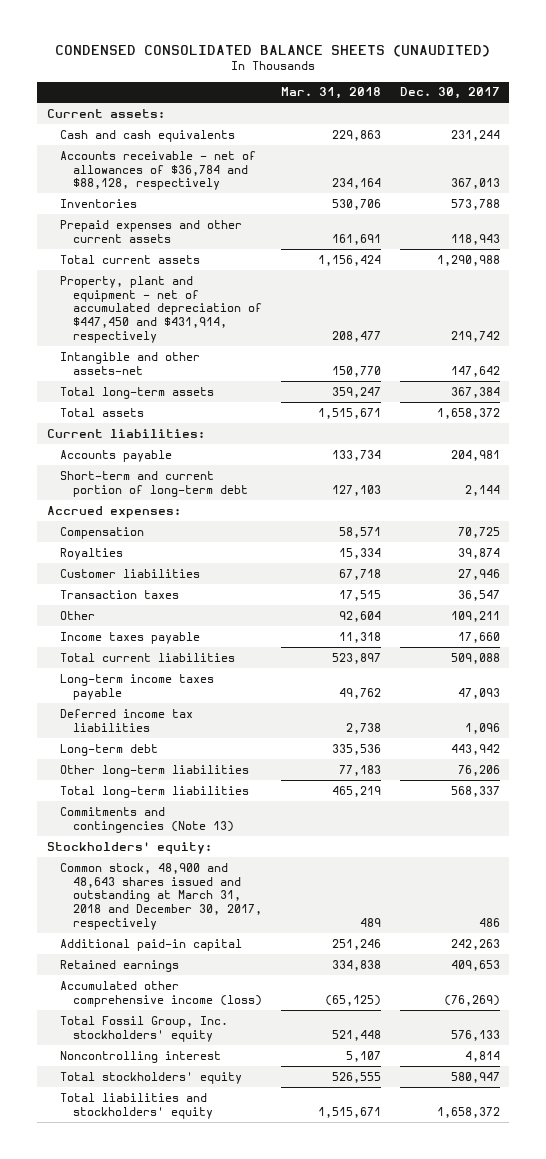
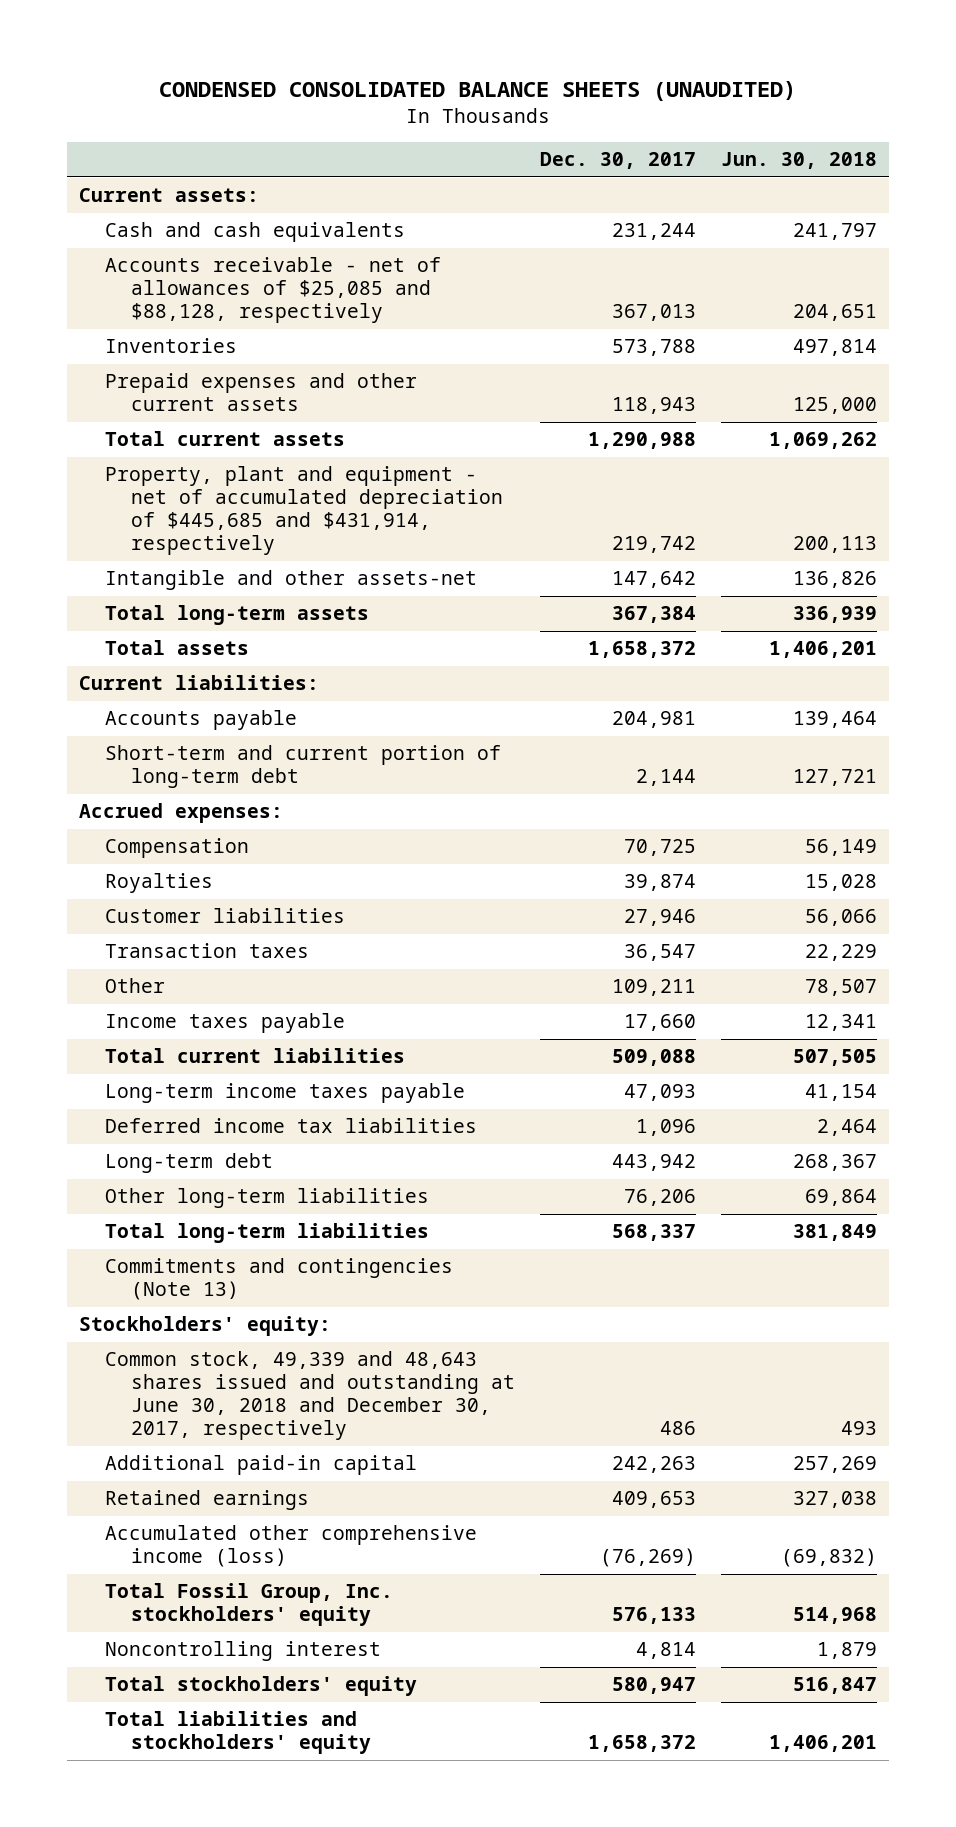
[280,87,381,100] Mar. 31, 2018 -> none
none -> [720,152,877,170] Jun. 30, 2018
[59,150,256,191] Accounts receivable - net of allowances of $36,784 and $88,128, respectively -> [105,257,442,324] Accounts receivable - net of allowances of $25,085 and $88,128, respectively
[59,275,263,344] Property, plant and equipment - net of accumulated depreciation of $447,450 and $431,914, respectively -> [105,466,504,556] Property, plant and equipment - net of accumulated depreciation of $445,685 and $431,914, respectively
[59,862,263,931] Common stock, 48,900 and 48,643 shares issued and outstanding at March 31, 2018 and December 30, 2017, respectively -> [105,1351,516,1441] Common stock, 49,339 and 48,643 shares issued and outstanding at June 30, 2018 and December 30, 2017, respectively

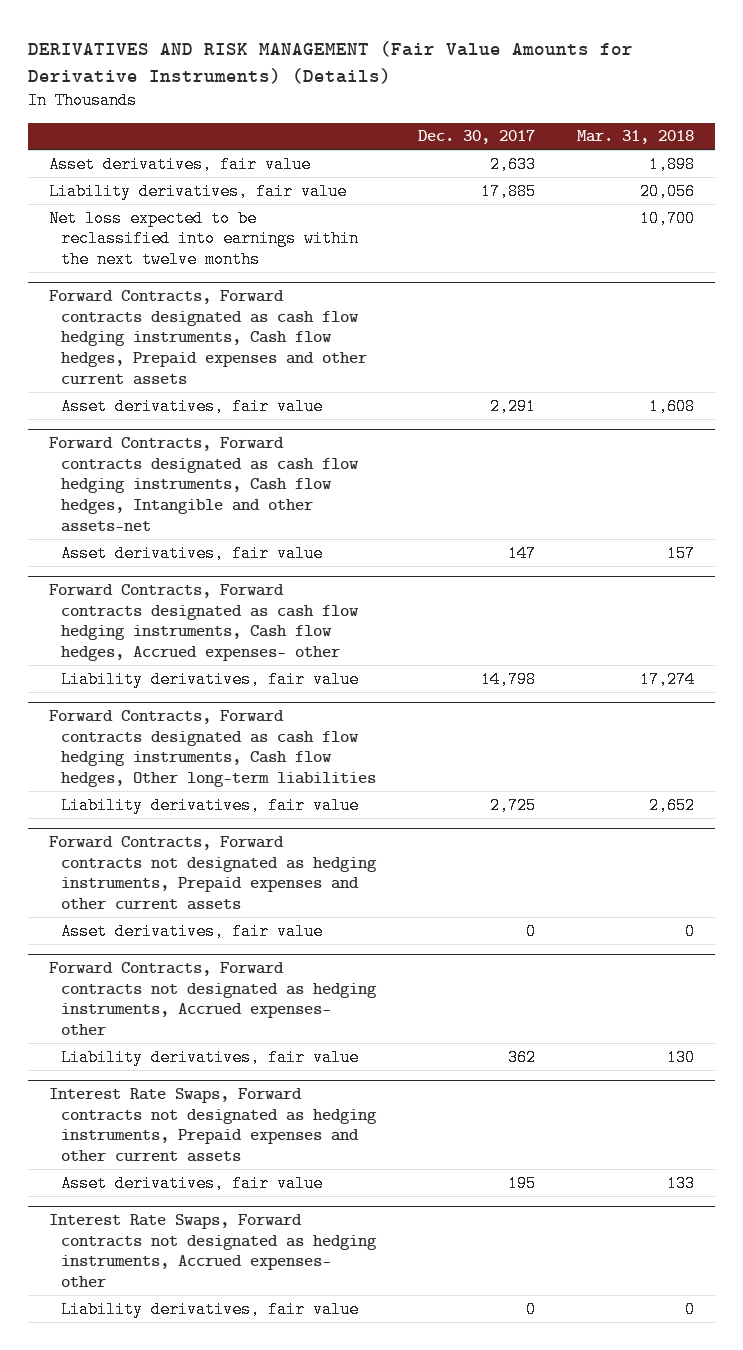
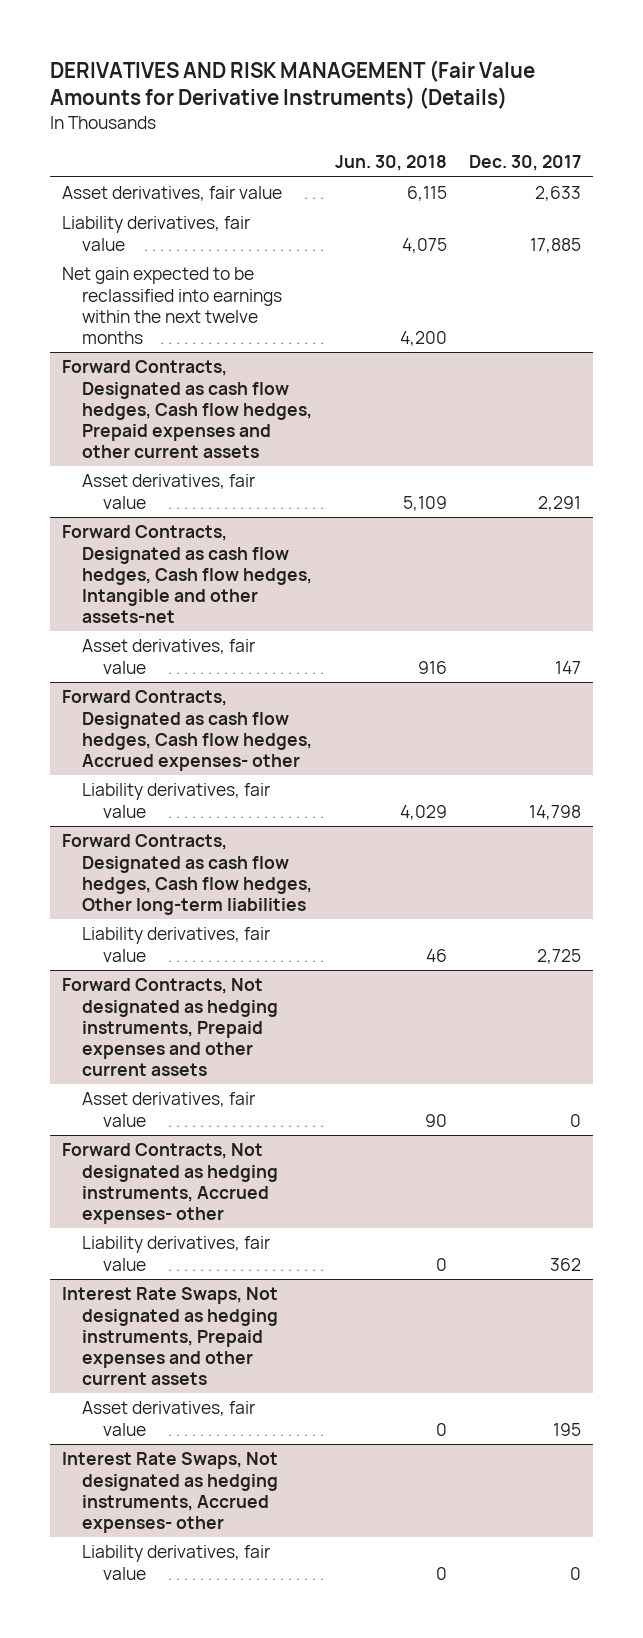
[577,130,695,145] Mar. 31, 2018 -> none
none -> [334,155,447,172] Jun. 30, 2018
[48,209,360,268] Net loss expected to be reclassified into earnings within the next twelve months -> [61,267,283,344] Net gain expected to be reclassified into earnings within the next twelve months
[48,289,368,385] Forward Contracts, Forward contracts designated as cash flow hedging instruments, Cash flow hedges, Prepaid expenses and other current assets -> [61,360,313,458] Forward Contracts, Designated as cash flow hedges, Cash flow hedges, Prepaid expenses and other current assets
[48,436,360,532] Forward Contracts, Forward contracts designated as cash flow hedging instruments, Cash flow hedges, Intangible and other assets-net -> [61,525,313,623] Forward Contracts, Designated as cash flow hedges, Cash flow hedges, Intangible and other assets-net
[48,583,360,661] Forward Contracts, Forward contracts designated as cash flow hedging instruments, Cash flow hedges, Accrued expenses- other -> [61,690,313,771] Forward Contracts, Designated as cash flow hedges, Cash flow hedges, Accrued expenses- other
[48,709,377,787] Forward Contracts, Forward contracts designated as cash flow hedging instruments, Cash flow hedges, Other long-term liabilities -> [61,834,313,915] Forward Contracts, Designated as cash flow hedges, Cash flow hedges, Other long-term liabilities
[48,835,378,910] Forward Contracts, Forward contracts not designated as hedging instruments, Prepaid expenses and other current assets -> [61,978,279,1076] Forward Contracts, Not designated as hedging instruments, Prepaid expenses and other current assets
[48,961,378,1035] Forward Contracts, Forward contracts not designated as hedging instruments, Accrued expenses- other -> [61,1143,279,1224] Forward Contracts, Not designated as hedging instruments, Accrued expenses- other
[48,1087,378,1162] Interest Rate Swaps, Forward contracts not designated as hedging instruments, Prepaid expenses and other current assets -> [61,1287,279,1385] Interest Rate Swaps, Not designated as hedging instruments, Prepaid expenses and other current assets
[48,1213,378,1287] Interest Rate Swaps, Forward contracts not designated as hedging instruments, Accrued expenses- other -> [61,1452,279,1533] Interest Rate Swaps, Not designated as hedging instruments, Accrued expenses- other

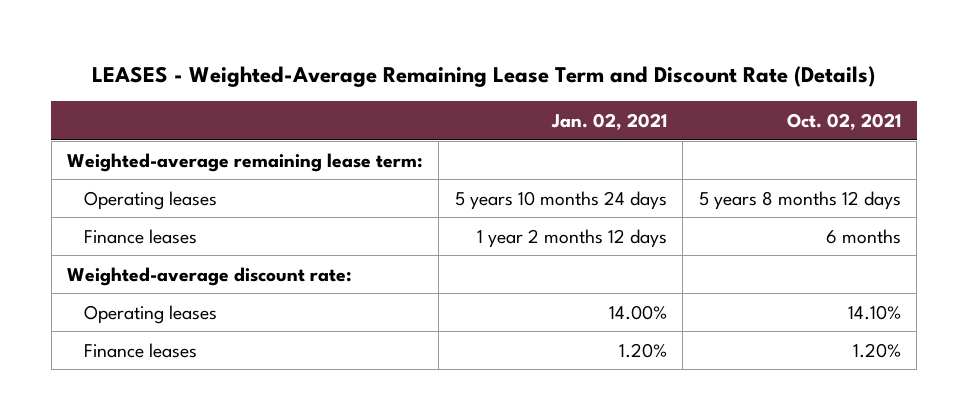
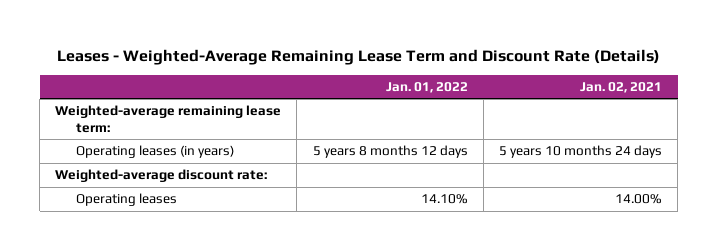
[91,65,875,87] LEASES - Weighted-Average Remaining Lease Term and Discount Rate (Details) -> [56,48,660,65] Leases - Weighted-Average Remaining Lease Term and Discount Rate (Details)
[786,113,901,131] Oct. 02, 2021 -> none
none -> [385,82,468,94] Jan. 01, 2022
[83,228,197,244] Finance leases -> none
[83,190,217,210] Operating leases -> [76,145,235,159] Operating leases (in years)
[83,342,197,358] Finance leases -> none

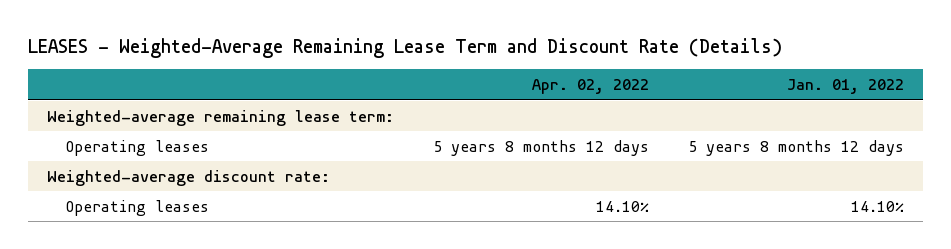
[56,48,660,65] Leases - Weighted-Average Remaining Lease Term and Discount Rate (Details) -> [28,38,783,59] LEASES - Weighted-Average Remaining Lease Term and Discount Rate (Details)
[579,82,662,94] Jan. 02, 2021 -> none
none -> [532,78,650,94] Apr. 02, 2022
[76,145,235,159] Operating leases (in years) -> [65,139,210,156] Operating leases

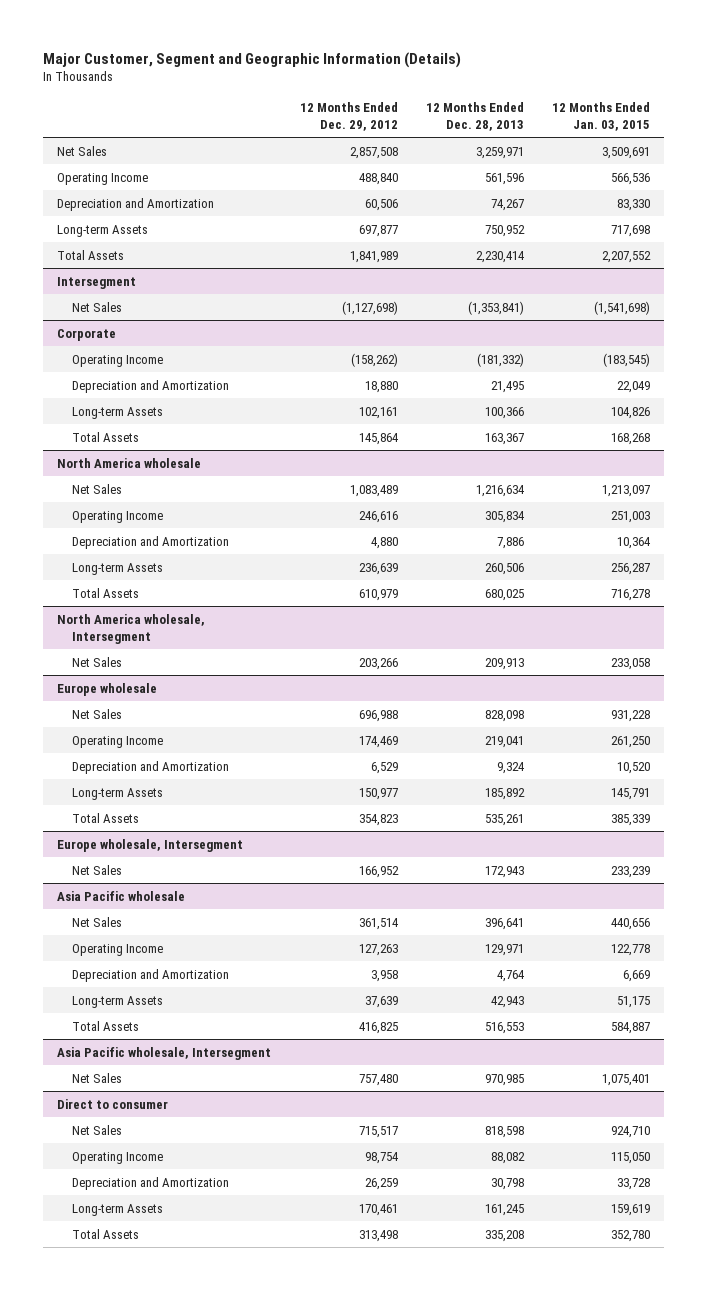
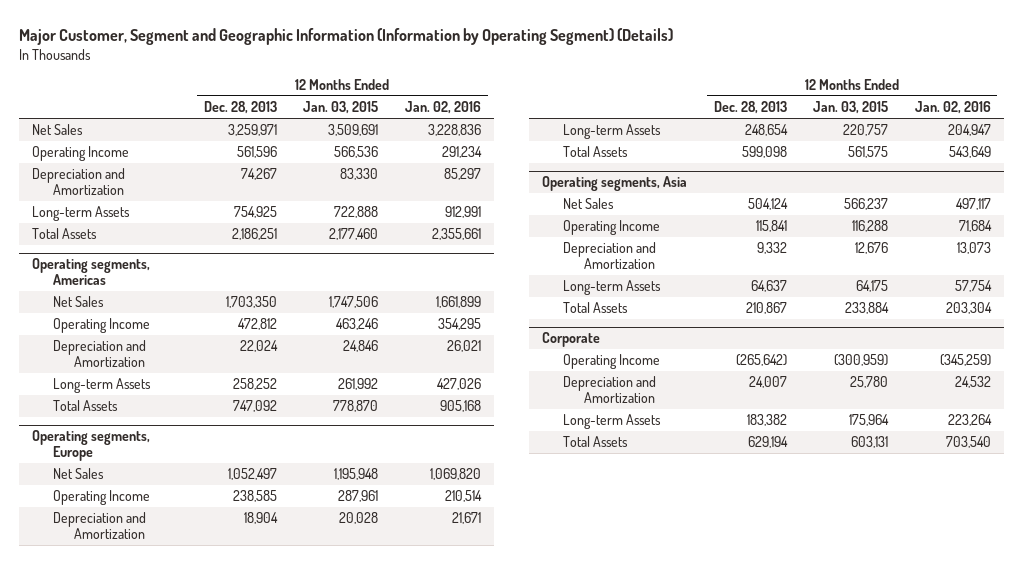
[43,51,462,68] Major Customer, Segment and Geographic Information (Details) -> [19,27,674,45] Major Customer, Segment and Geographic Information (Information by Operating Segment) (Details)
[299,102,398,132] 12 Months Ended Dec. 29, 2012 -> none
none -> [404,101,481,115] Jan. 02, 2016
[57,276,137,289] Intersegment -> none
[484,224,525,237] 750,952 -> [233,206,277,219] 754,925
[611,224,651,237] 717,698 -> [334,206,379,219] 722,888
[475,250,525,263] 2,230,414 -> [231,228,277,241] 2,186,251
[602,250,652,263] 2,207,552 -> [329,228,379,241] 2,177,460
none -> [32,258,151,286] Operating segments, Americas
[467,300,524,315] (1,353,841) -> [225,296,277,309] 1,703,350
[594,300,651,315] (1,541,698) -> [329,296,379,309] 1,747,506
none -> [53,318,151,334] Operating Income
none -> [53,340,147,368] Depreciation and Amortization
none -> [53,378,152,394] Long-term Assets
none -> [53,400,119,412] Total Assets
none -> [32,430,151,462] Operating segments, Europe
none -> [53,468,105,480] Net Sales
none -> [53,490,151,506] Operating Income
none -> [53,512,147,540] Depreciation and Amortization
none -> [563,124,662,140] Long-term Assets
none -> [563,146,629,158] Total Assets
none -> [542,176,688,192] Operating segments, Asia
none -> [563,198,615,210] Net Sales
none -> [563,220,661,236] Operating Income
none -> [563,242,657,270] Depreciation and Amortization
none -> [563,280,662,296] Long-term Assets
none -> [563,302,629,314] Total Assets
[57,457,202,468] North America wholesale -> none
[72,483,123,494] Net Sales -> none
[72,510,164,523] Operating Income -> none
[72,535,230,549] Depreciation and Amortization -> none
[72,562,164,575] Long-term Assets -> none
[72,587,140,598] Total Assets -> none
[57,613,206,644] North America wholesale, Intersegment -> none
[72,656,123,667] Net Sales -> none
[57,682,158,696] Europe wholesale -> none
[72,708,123,719] Net Sales -> none
[72,735,164,748] Operating Income -> none
[72,760,230,774] Depreciation and Amortization -> none
[72,787,164,800] Long-term Assets -> none
[72,812,140,823] Total Assets -> none
[57,838,244,852] Europe wholesale, Intersegment -> none
[72,864,123,875] Net Sales -> none
[57,890,186,901] Asia Pacific wholesale -> none
[72,916,123,927] Net Sales -> none
[72,943,164,956] Operating Income -> none
[72,968,230,982] Depreciation and Amortization -> none
[72,995,164,1008] Long-term Assets -> none
[72,1020,140,1031] Total Assets -> none
[57,1046,272,1060] Asia Pacific wholesale, Intersegment -> none
[72,1072,123,1083] Net Sales -> none
[57,1098,169,1109] Direct to consumer -> none
[72,1124,123,1135] Net Sales -> none
[72,1151,164,1164] Operating Income -> none
[72,1176,230,1190] Depreciation and Amortization -> none
[72,1203,164,1216] Long-term Assets -> none
[72,1228,140,1239] Total Assets -> none
[476,352,524,367] (181,332) -> [735,354,787,367] (265,642)
[603,352,651,367] (183,545) -> [834,354,889,367] (300,959)
[490,380,524,393] 21,495 -> [748,376,787,389] 24,007
[617,380,651,393] 22,049 -> [850,376,889,389] 25,780
[484,406,524,419] 100,366 -> [746,414,787,427] 183,382
[611,406,651,419] 104,826 -> [849,414,890,427] 175,964
[484,432,524,445] 163,367 -> [747,436,788,449] 629,194
[611,432,651,445] 168,268 -> [851,436,889,449] 603,131

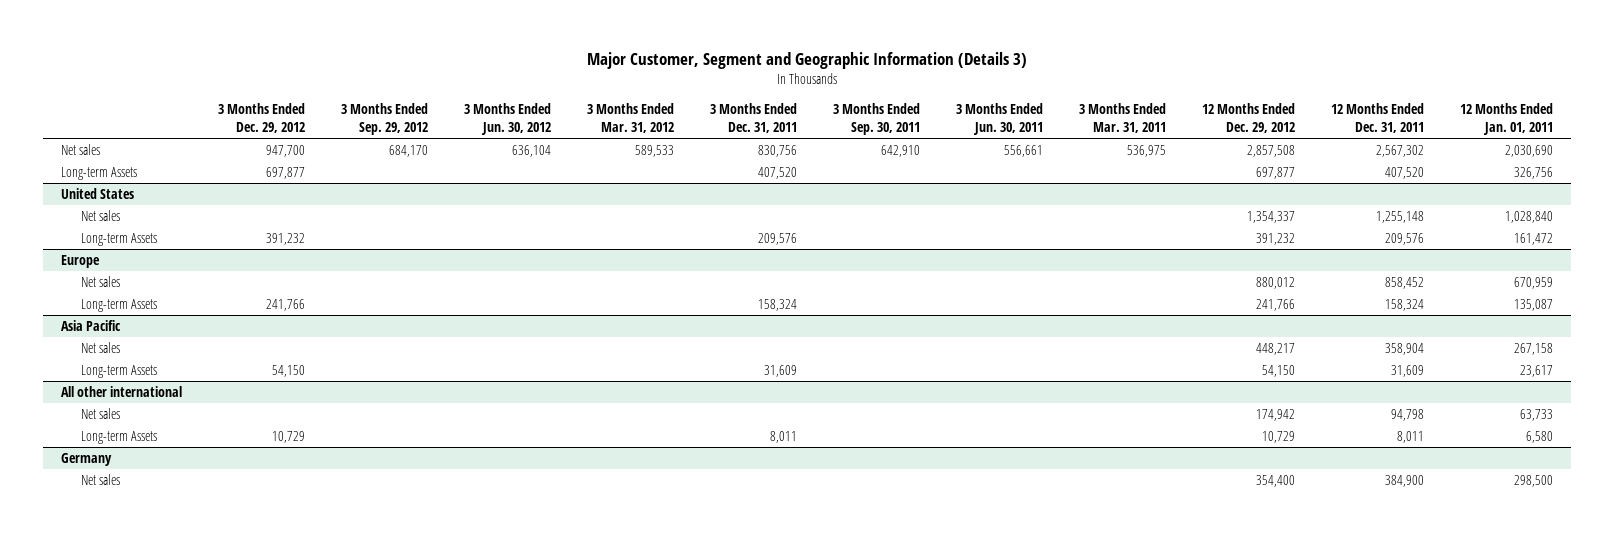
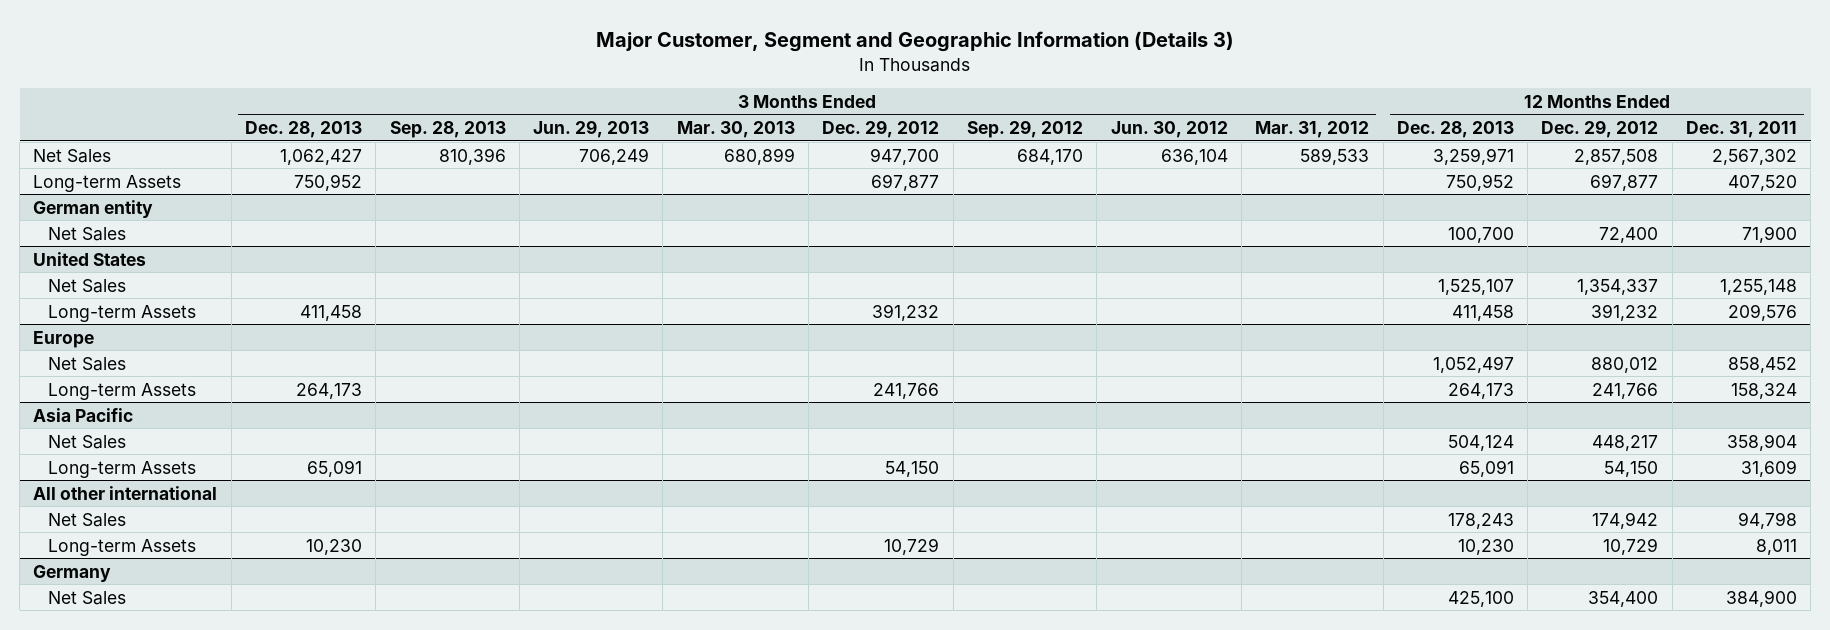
[710,103,798,134] 3 Months Ended Dec. 31, 2011 -> none
[833,103,921,136] 3 Months Ended Sep. 30, 2011 -> none
[956,103,1044,136] 3 Months Ended Jun. 30, 2011 -> none
[1079,103,1167,134] 3 Months Ended Mar. 31, 2011 -> none
[1460,103,1554,136] 12 Months Ended Jan. 01, 2011 -> none
none -> [244,121,362,139] Dec. 28, 2013
none -> [389,121,506,139] Sep. 28, 2013
none -> [533,120,650,139] Jun. 29, 2013
none -> [676,121,795,139] Mar. 30, 2013
none -> [1396,121,1514,139] Dec. 28, 2013
[60,143,100,155] Net sales -> [33,148,112,163] Net Sales
none -> [33,199,154,218] German entity
none -> [47,226,126,241] Net Sales
[80,209,120,221] Net sales -> [47,278,126,293] Net Sales
[80,275,120,287] Net sales -> [47,356,126,371] Net Sales
[80,341,120,353] Net sales -> [47,434,126,449] Net Sales
[80,407,120,419] Net sales -> [47,512,126,527] Net Sales
[80,473,120,485] Net sales -> [47,590,126,605] Net Sales

